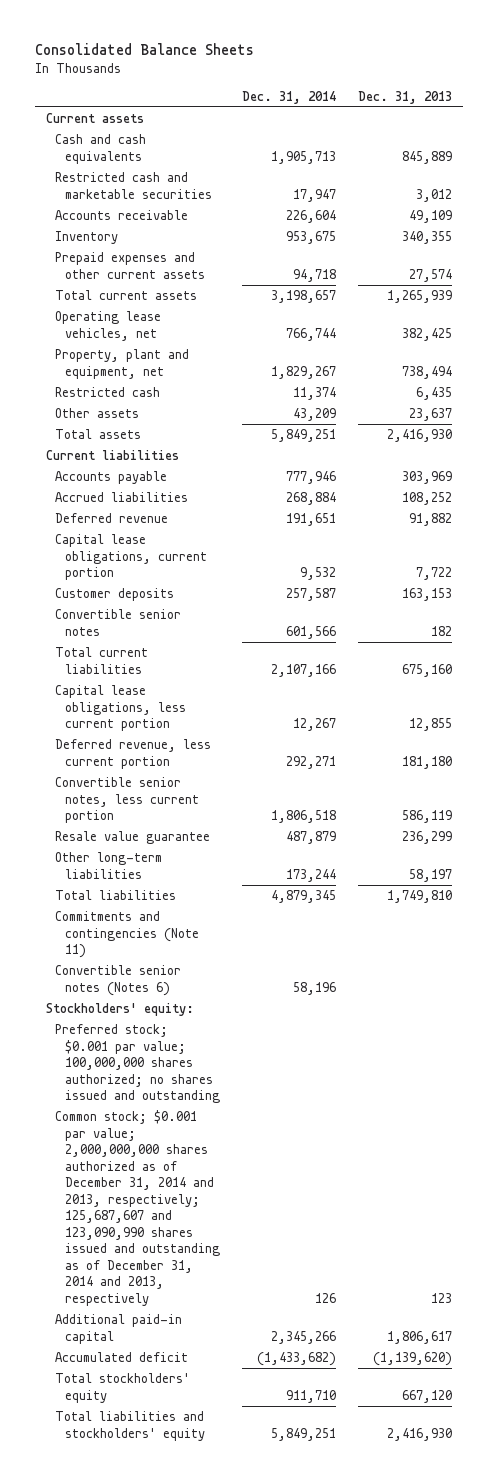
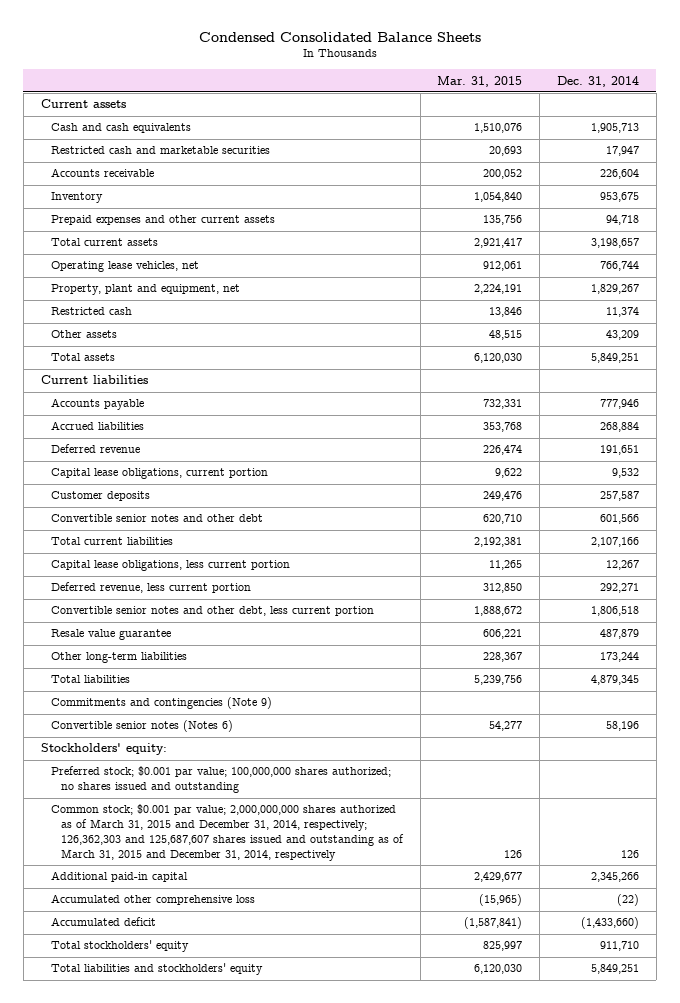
[34,42,254,55] Consolidated Balance Sheets -> [198,31,481,42] Condensed Consolidated Balance Sheets
[357,90,452,104] Dec. 31, 2013 -> none
none -> [437,75,523,87] Mar. 31, 2015
[55,609,182,636] Convertible senior notes -> [50,514,263,523] Convertible senior notes and other debt
[55,777,199,824] Convertible senior notes, less current portion -> [50,606,374,617] Convertible senior notes and other debt, less current portion
[55,911,199,959] Commitments and contingencies (Note 11) -> [50,697,272,710] Commitments and contingencies (Note 9)
[55,1110,220,1306] Common stock; $0.001 par value; 2,000,000,000 shares authorized as of December 31, 2014 and 2013, respectively; 125,687,607 and 123,090,990 shares issued and outstanding as of December 31, 2014 and 2013, respectively -> [50,804,404,861] Common stock; $0.001 par value; 2,000,000,000 shares authorized as of March 31, 2015 and December 31, 2014, respectively; 126,362,303 and 125,687,607 shares issued and outstanding as of March 31, 2015 and December 31, 2014, respectively
none -> [50,894,255,906] Accumulated other comprehensive loss
[256,1352,336,1367] (1,433,682) -> [581,917,640,930] (1,433,660)

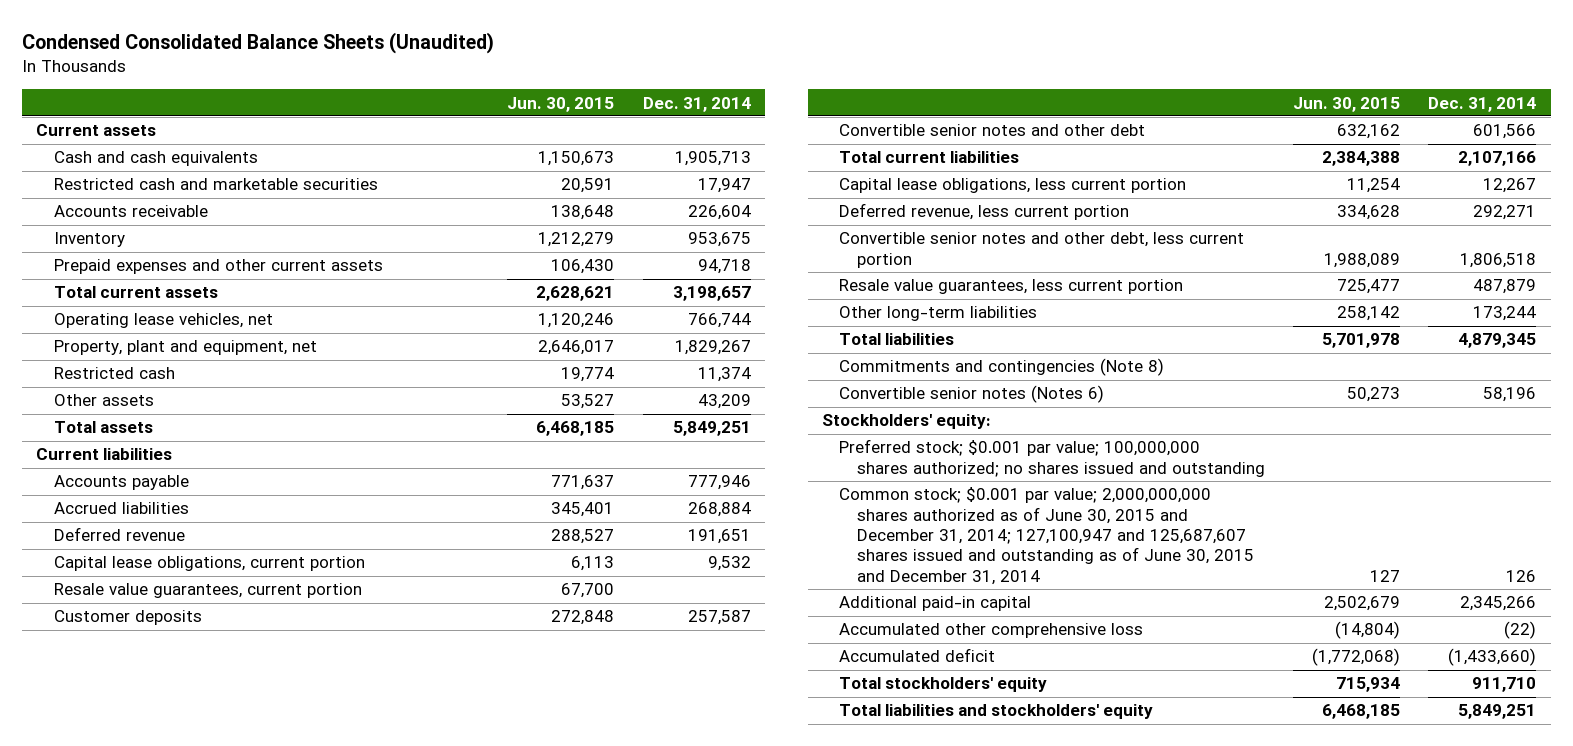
[198,31,481,42] Condensed Consolidated Balance Sheets -> [22,31,495,54] Condensed Consolidated Balance Sheets (Unaudited)
[437,75,523,87] Mar. 31, 2015 -> none
none -> [507,96,615,112] Jun. 30, 2015
none -> [53,583,362,599] Resale value guarantees, current portion
[50,629,171,641] Resale value guarantee -> [839,279,1184,295] Resale value guarantees, less current portion
[50,697,272,710] Commitments and contingencies (Note 9) -> [839,358,1165,377] Commitments and contingencies (Note 8)
[50,804,404,861] Common stock; $0.001 par value; 2,000,000,000 shares authorized as of March 31, 2015 and December 31, 2014, respectively; 126,362,303 and 125,687,607 shares issued and outstanding as of March 31, 2015 and December 31, 2014, respectively -> [839,487,1254,585] Common stock; $0.001 par value; 2,000,000,000 shares authorized as of June 30, 2015 and December 31, 2014; 127,100,947 and 125,687,607 shares issued and outstanding as of June 30, 2015 and December 31, 2014

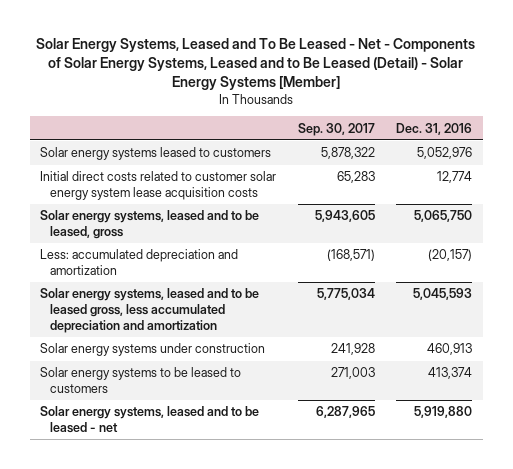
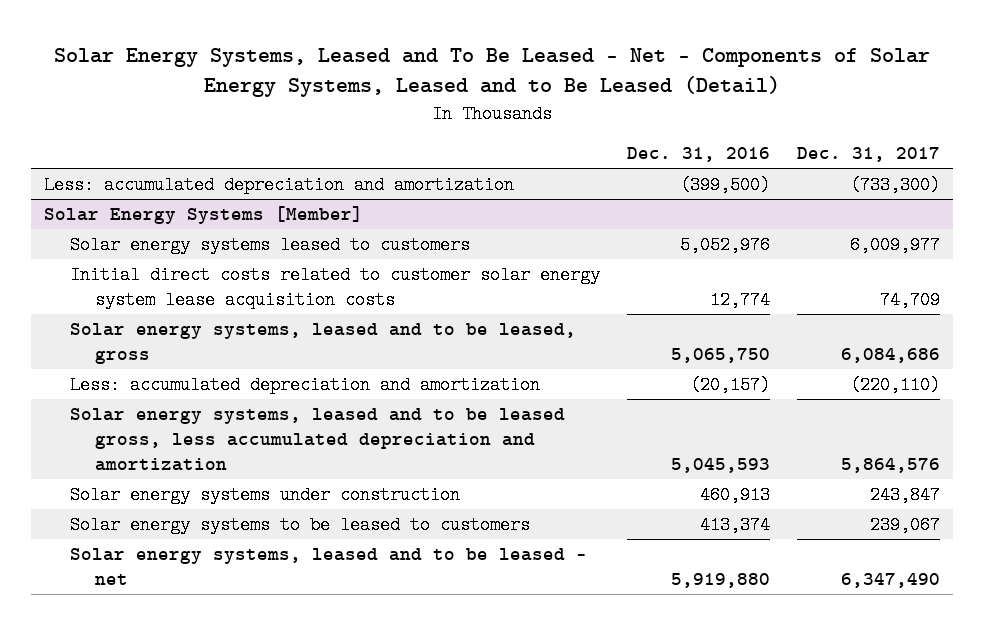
[36,37,476,91] Solar Energy Systems, Leased and To Be Leased - Net - Components of Solar Energy Systems, Leased and to Be Leased (Detail) - Solar Energy Systems [Member] -> [54,47,931,98] Solar Energy Systems, Leased and To Be Leased - Net - Components of Solar Energy Systems, Leased and to Be Leased (Detail)
[297,122,375,136] Sep. 30, 2017 -> none
none -> [796,147,940,163] Dec. 31, 2017
none -> [44,175,515,194] Less: accumulated depreciation and amortization
none -> [44,205,364,224] Solar Energy Systems [Member]

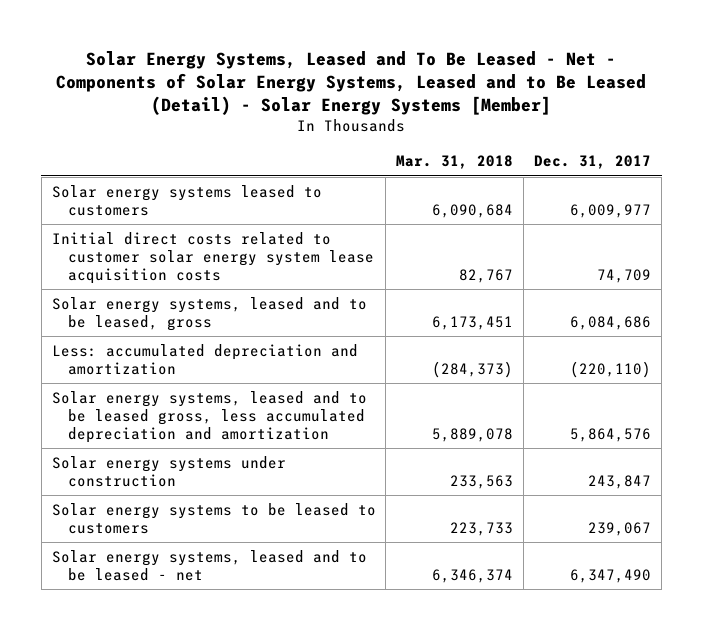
[54,47,931,98] Solar Energy Systems, Leased and To Be Leased - Net - Components of Solar Energy Systems, Leased and to Be Leased (Detail) -> [56,50,647,116] Solar Energy Systems, Leased and To Be Leased - Net - Components of Solar Energy Systems, Leased and to Be Leased (Detail) - Solar Energy Systems [Member]
[626,147,770,163] Dec. 31, 2016 -> none
none -> [396,155,514,170] Mar. 31, 2018
[44,175,515,194] Less: accumulated depreciation and amortization -> none
[44,205,364,224] Solar Energy Systems [Member] -> none

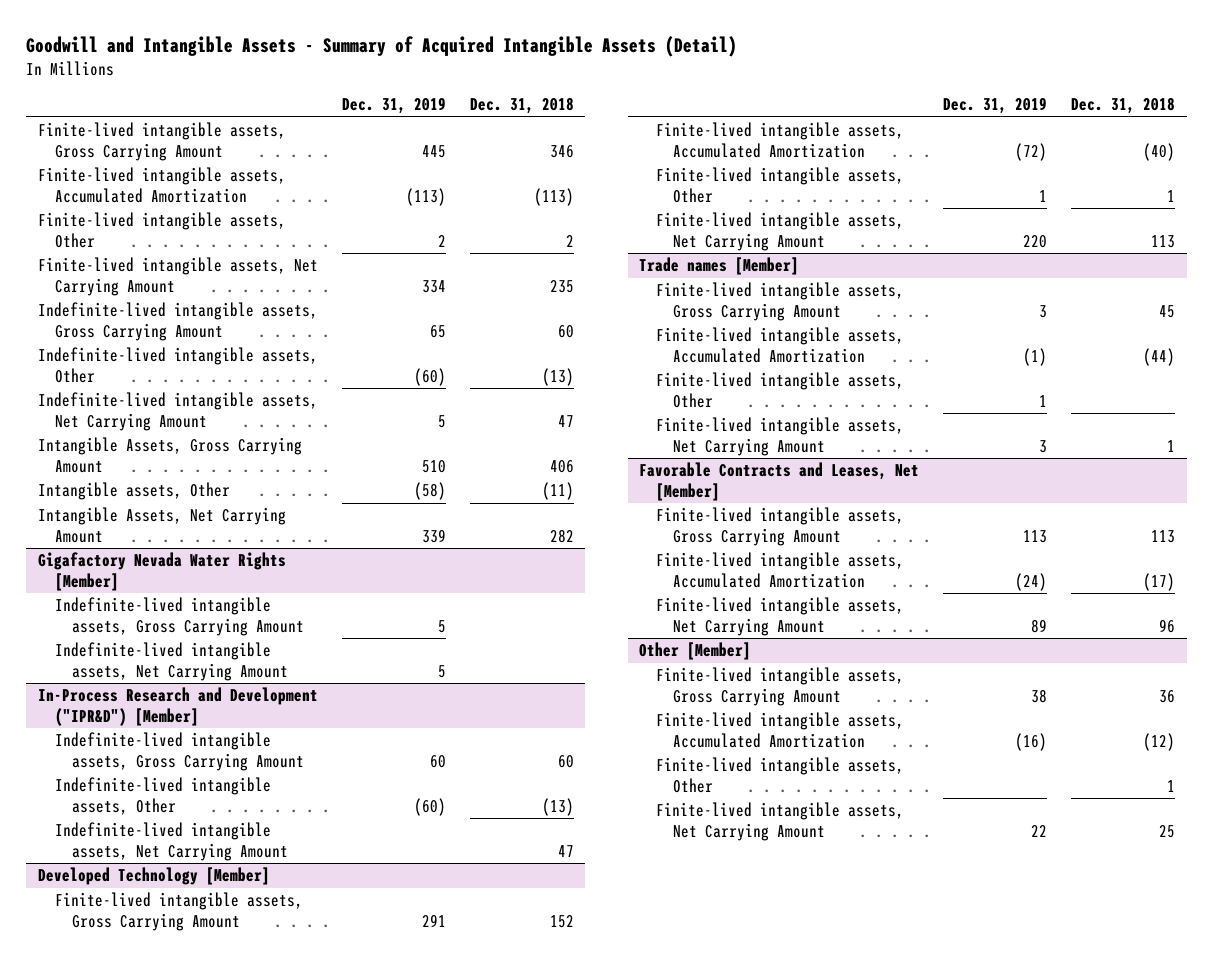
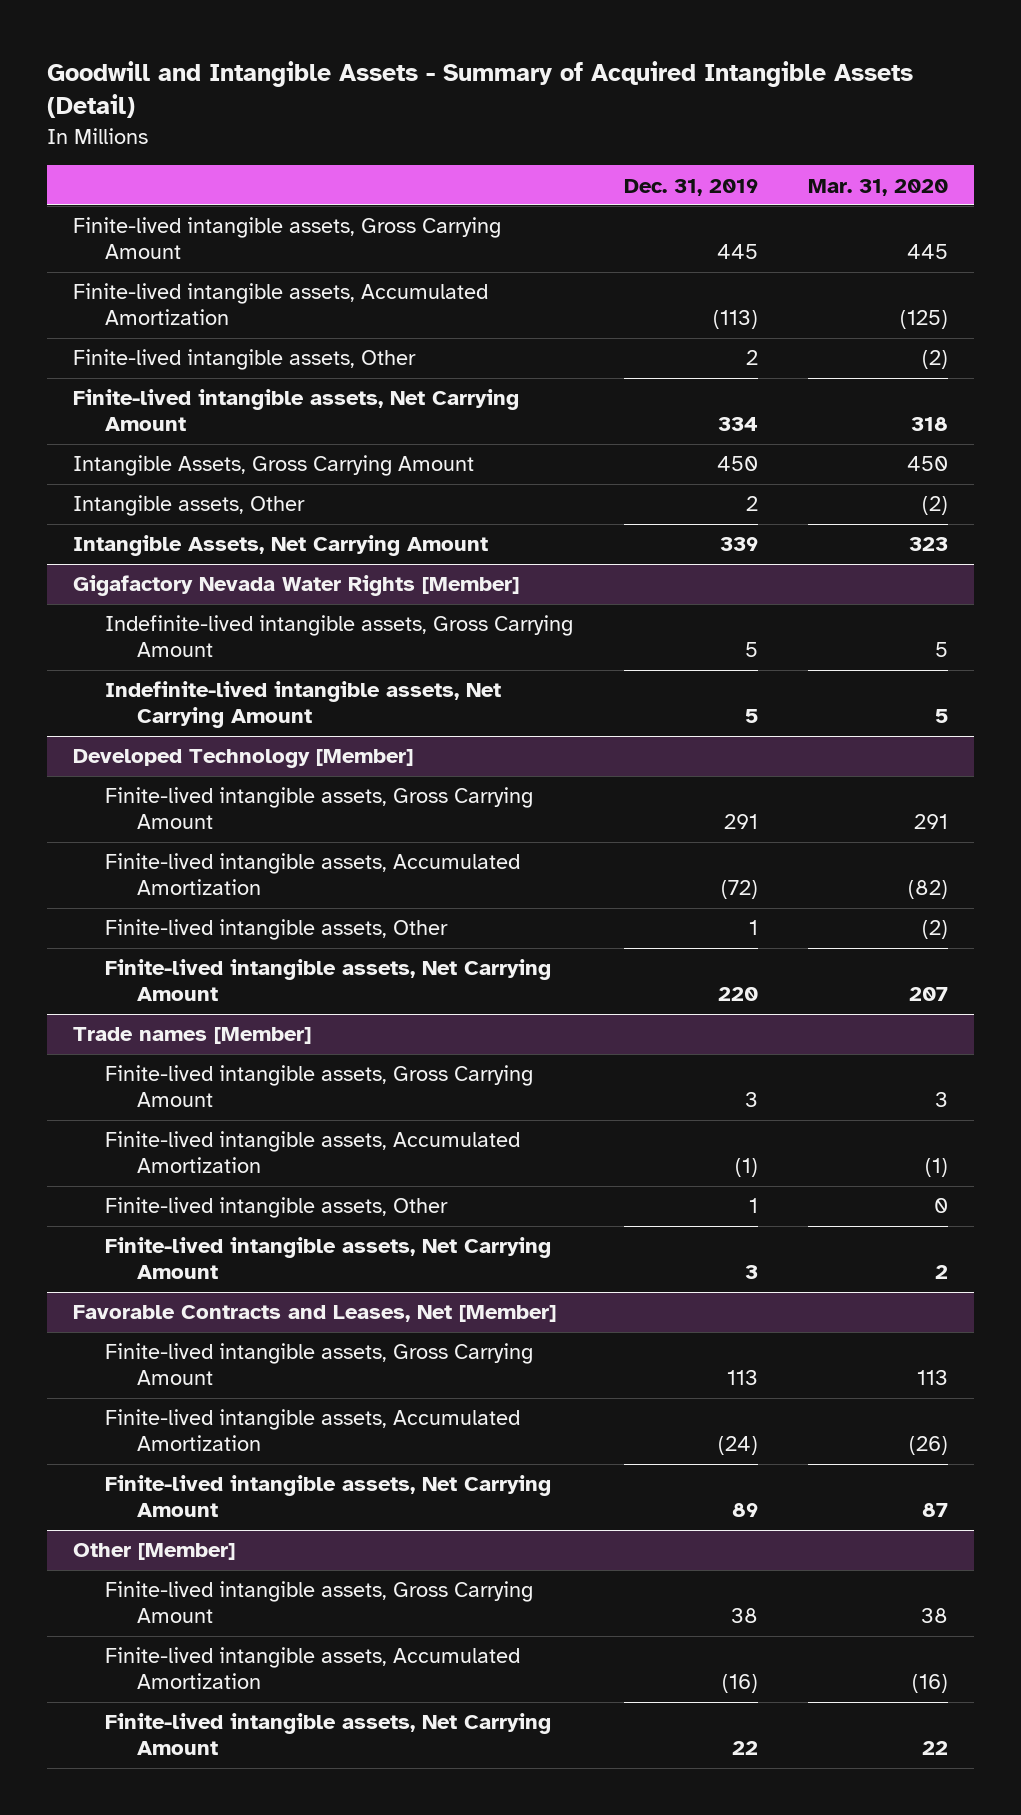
[469,97,574,115] Dec. 31, 2018 -> none
none -> [808,178,949,196] Mar. 31, 2020
[37,302,318,341] Indefinite-lived intangible assets, Gross Carrying Amount -> none
[37,347,318,383] Indefinite-lived intangible assets, Other -> none
[37,392,318,431] Indefinite-lived intangible assets, Net Carrying Amount -> none
[421,459,446,473] 510 -> [716,456,758,472] 450
[413,482,446,501] (58) -> [745,496,758,512] 2
[37,687,318,726] In-Process Research and Development ("IPR&D") [Member] -> none
[54,732,304,771] Indefinite-lived intangible assets, Gross Carrying Amount -> none
[54,777,271,815] Indefinite-lived intangible assets, Other -> none
[54,822,288,861] Indefinite-lived intangible assets, Net Carrying Amount -> none
[656,757,905,793] Finite-lived intangible assets, Other -> none

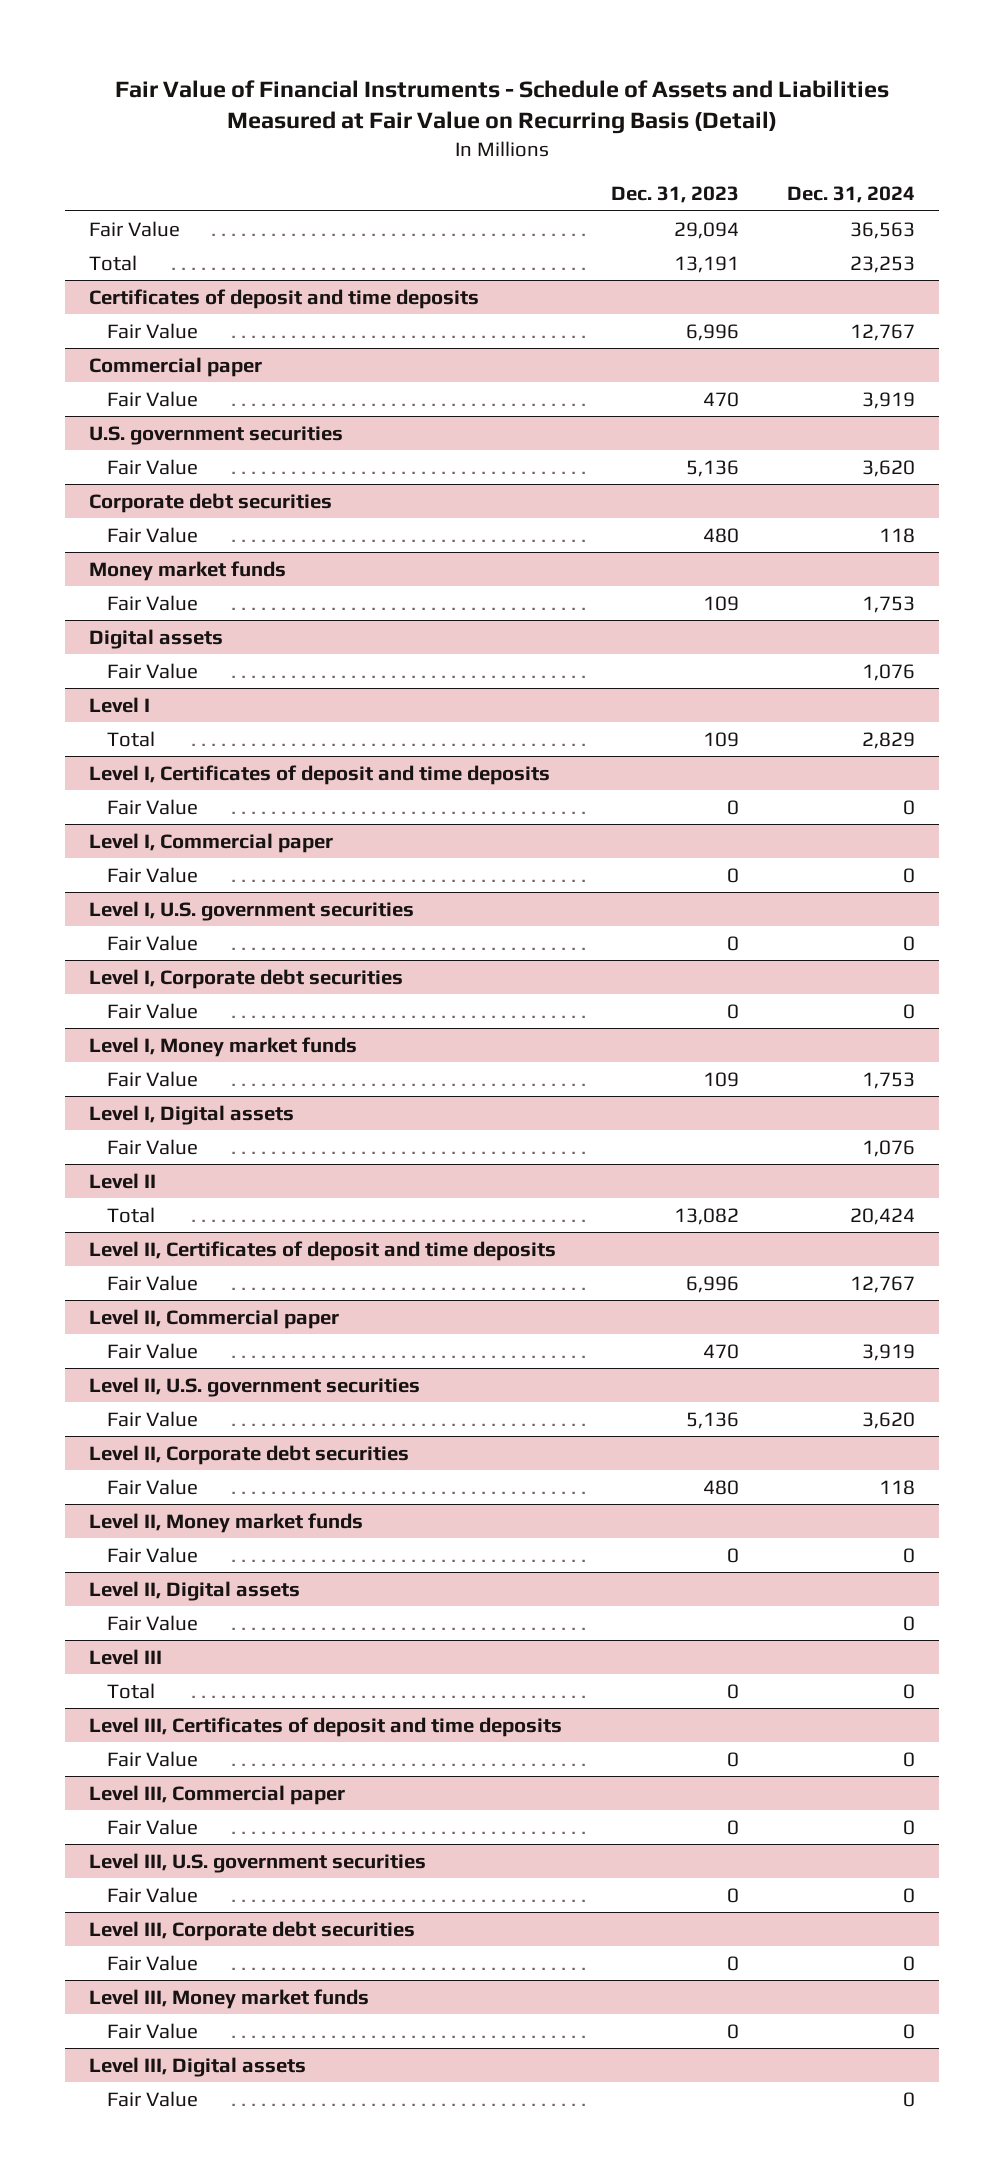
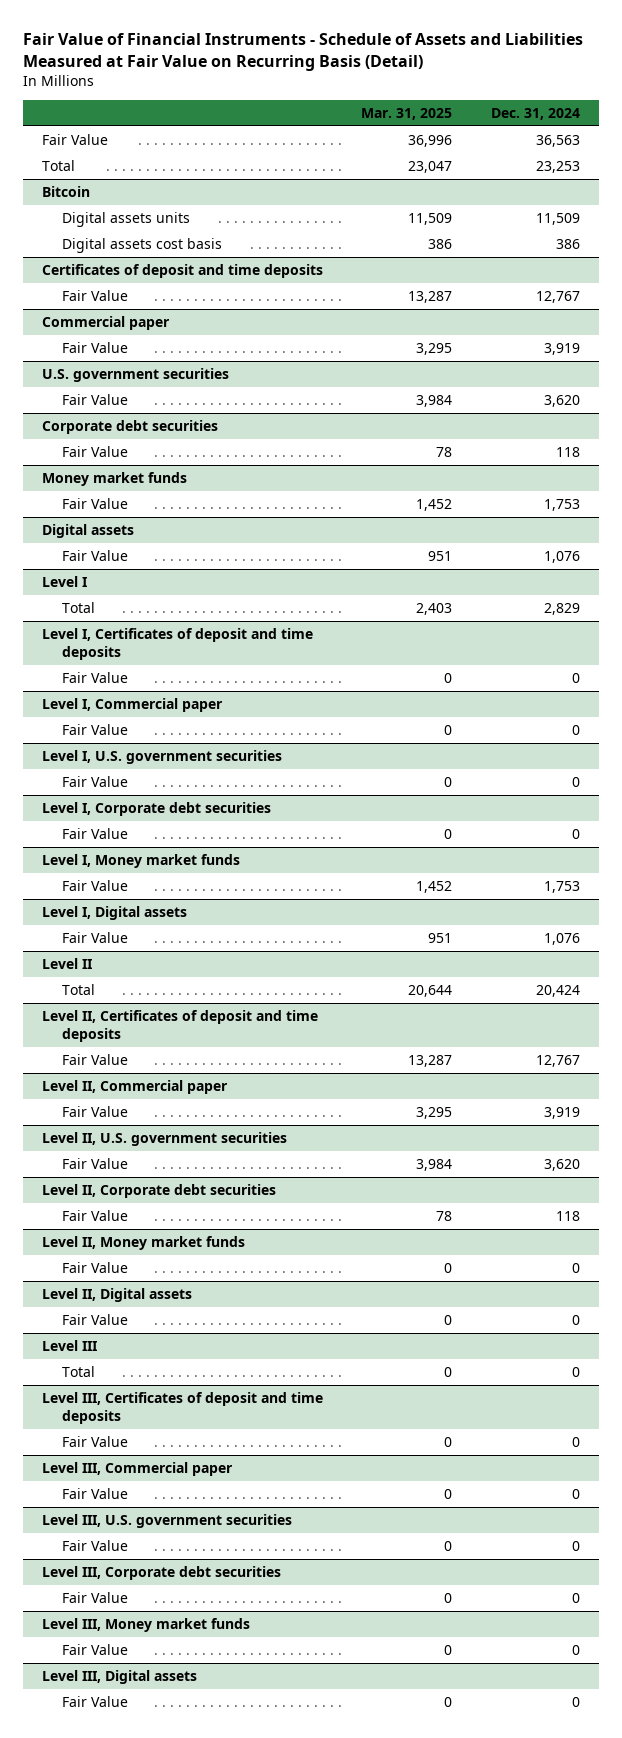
[610,186,739,204] Dec. 31, 2023 -> none
none -> [361,107,453,120] Mar. 31, 2025
none -> [42,186,91,198] Bitcoin
none -> [62,212,191,228] Digital assets units
none -> [62,238,223,254] Digital assets cost basis

